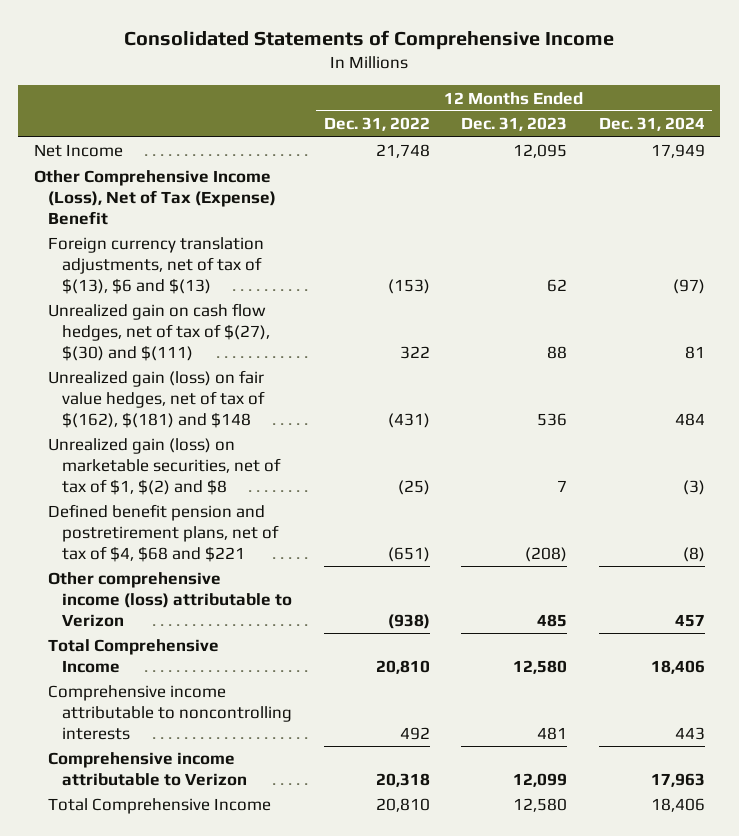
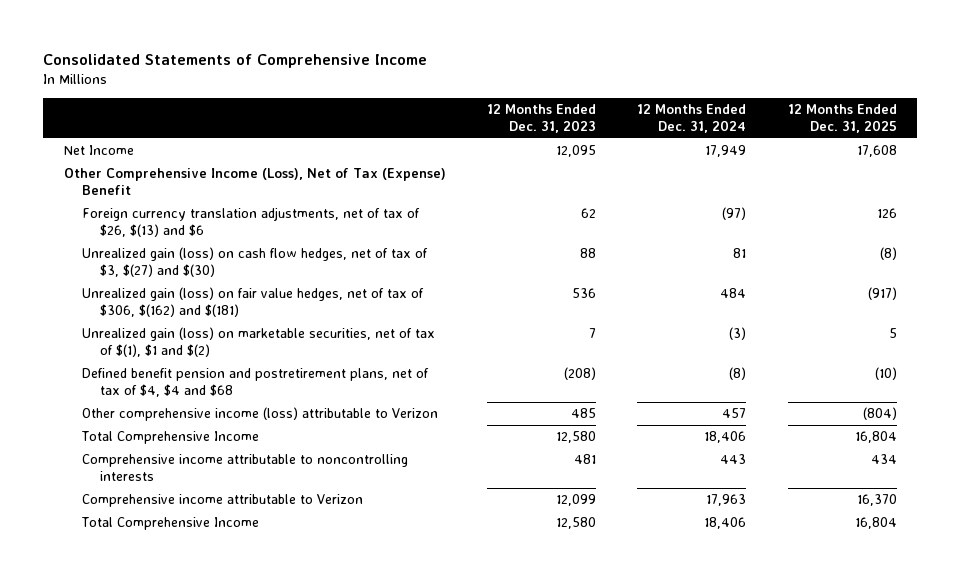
[323,117,430,132] Dec. 31, 2022 -> none
none -> [787,104,897,134] 12 Months Ended Dec. 31, 2025
[48,237,265,294] Foreign currency translation adjustments, net of tax of $(13), $6 and $(13) -> [81,207,420,238] Foreign currency translation adjustments, net of tax of $26, $(13) and $6
[48,303,271,361] Unrealized gain on cash flow hedges, net of tax of $(27), $(30) and $(111) -> [81,247,428,278] Unrealized gain (loss) on cash flow hedges, net of tax of $3, $(27) and $(30)
[48,370,266,428] Unrealized gain (loss) on fair value hedges, net of tax of $(162), $(181) and $148 -> [81,287,424,318] Unrealized gain (loss) on fair value hedges, net of tax of $306, $(162) and $(181)
[48,438,282,495] Unrealized gain (loss) on marketable securities, net of tax of $1, $(2) and $8 -> [81,327,435,358] Unrealized gain (loss) on marketable securities, net of tax of $(1), $1 and $(2)
[48,504,280,562] Defined benefit pension and postretirement plans, net of tax of $4, $68 and $221 -> [81,368,429,398] Defined benefit pension and postretirement plans, net of tax of $4, $4 and $68

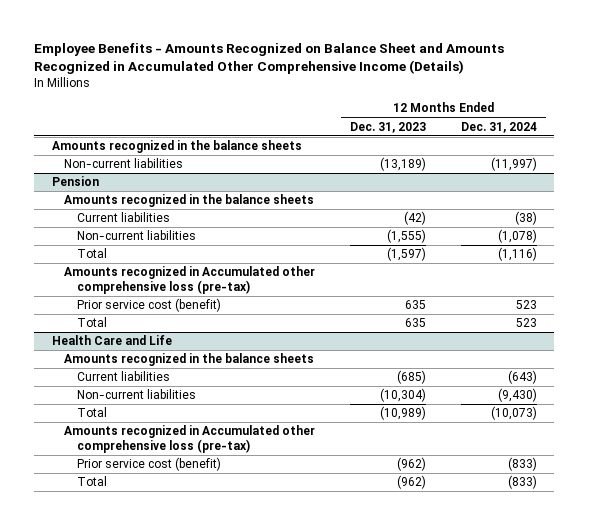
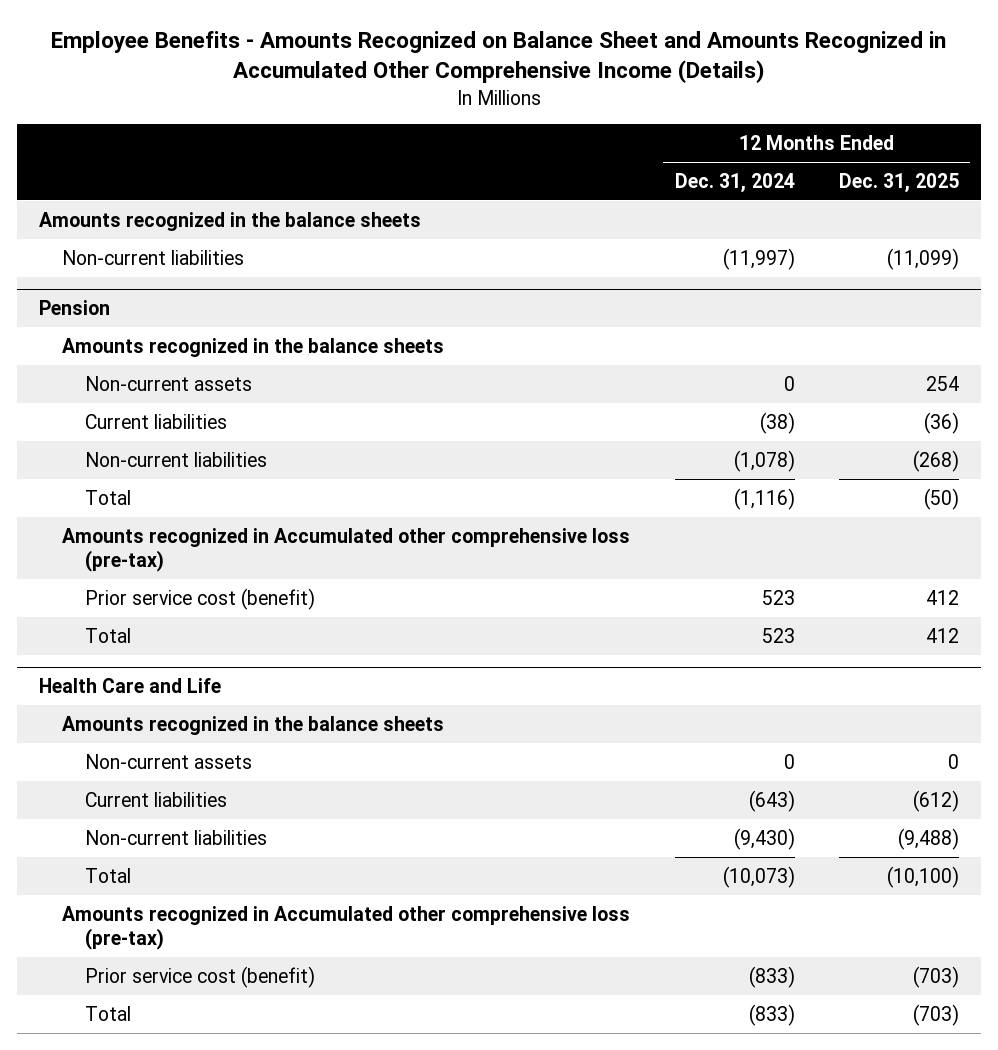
[350,121,427,133] Dec. 31, 2023 -> none
none -> [839,172,960,193] Dec. 31, 2025
none -> [85,375,253,391] Non-current assets
none -> [85,753,253,769] Non-current assets

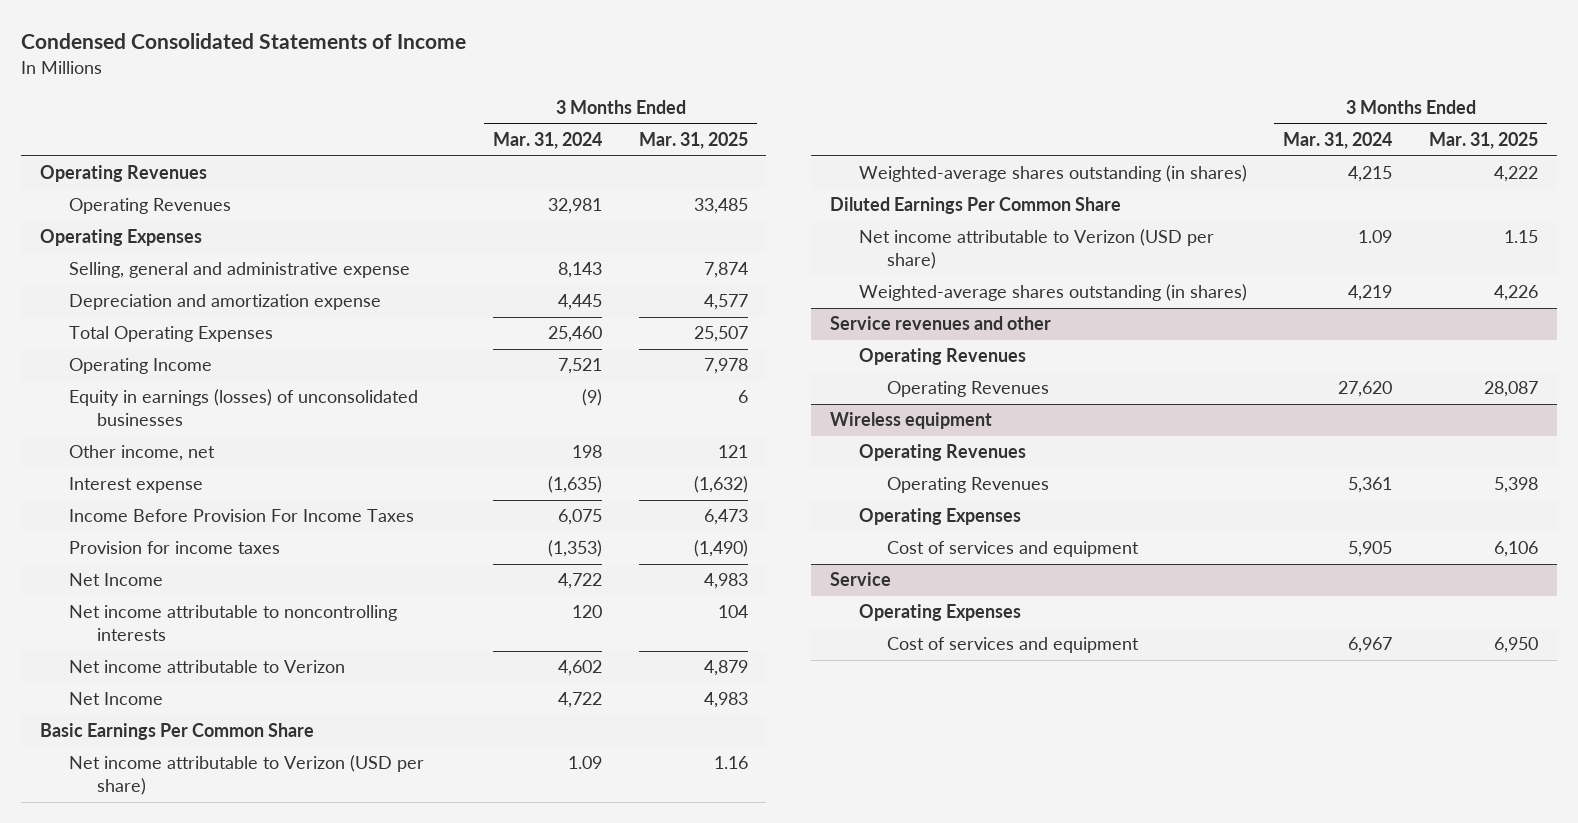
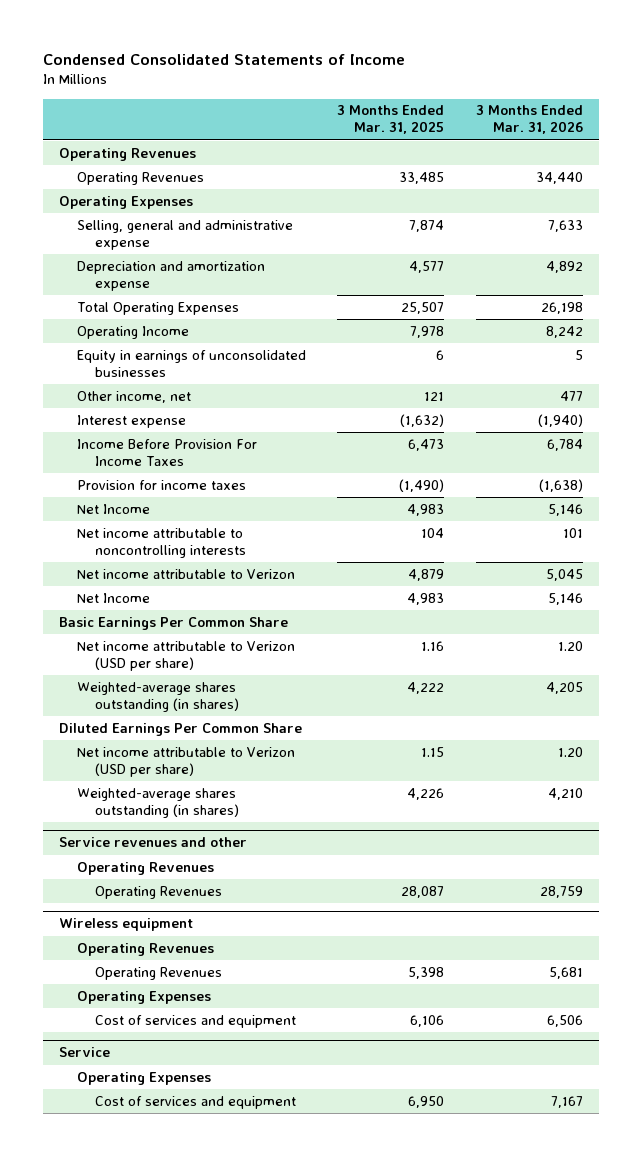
[493,132,603,150] Mar. 31, 2024 -> none
none -> [476,105,584,135] 3 Months Ended Mar. 31, 2026
[68,389,418,427] Equity in earnings (losses) of unconsolidated businesses -> [76,349,306,377] Equity in earnings of unconsolidated businesses

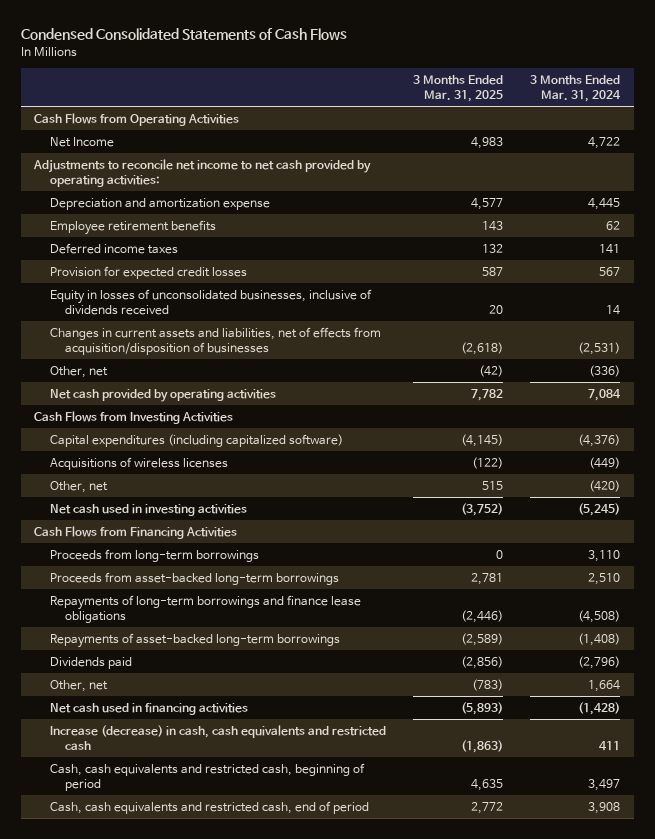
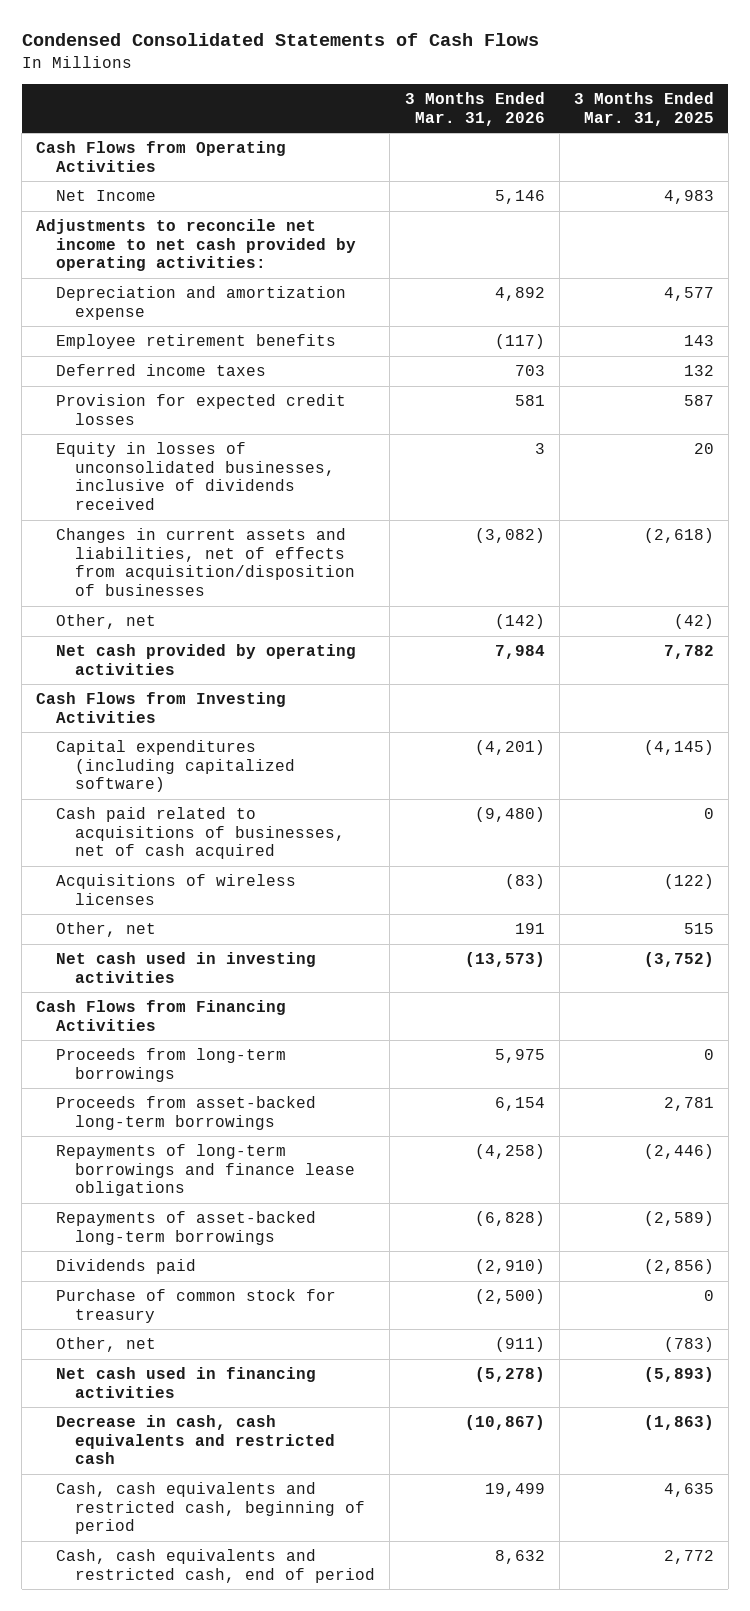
[530,74,622,103] 3 Months Ended Mar. 31, 2024 -> none
none -> [404,91,545,126] 3 Months Ended Mar. 31, 2026
none -> [55,807,346,860] Cash paid related to acquisitions of businesses, net of cash acquired
none -> [55,1289,336,1323] Purchase of common stock for treasury
[49,724,386,751] Increase (decrease) in cash, cash equivalents and restricted cash -> [55,1415,336,1465] Decrease in cash, cash equivalents and restricted cash

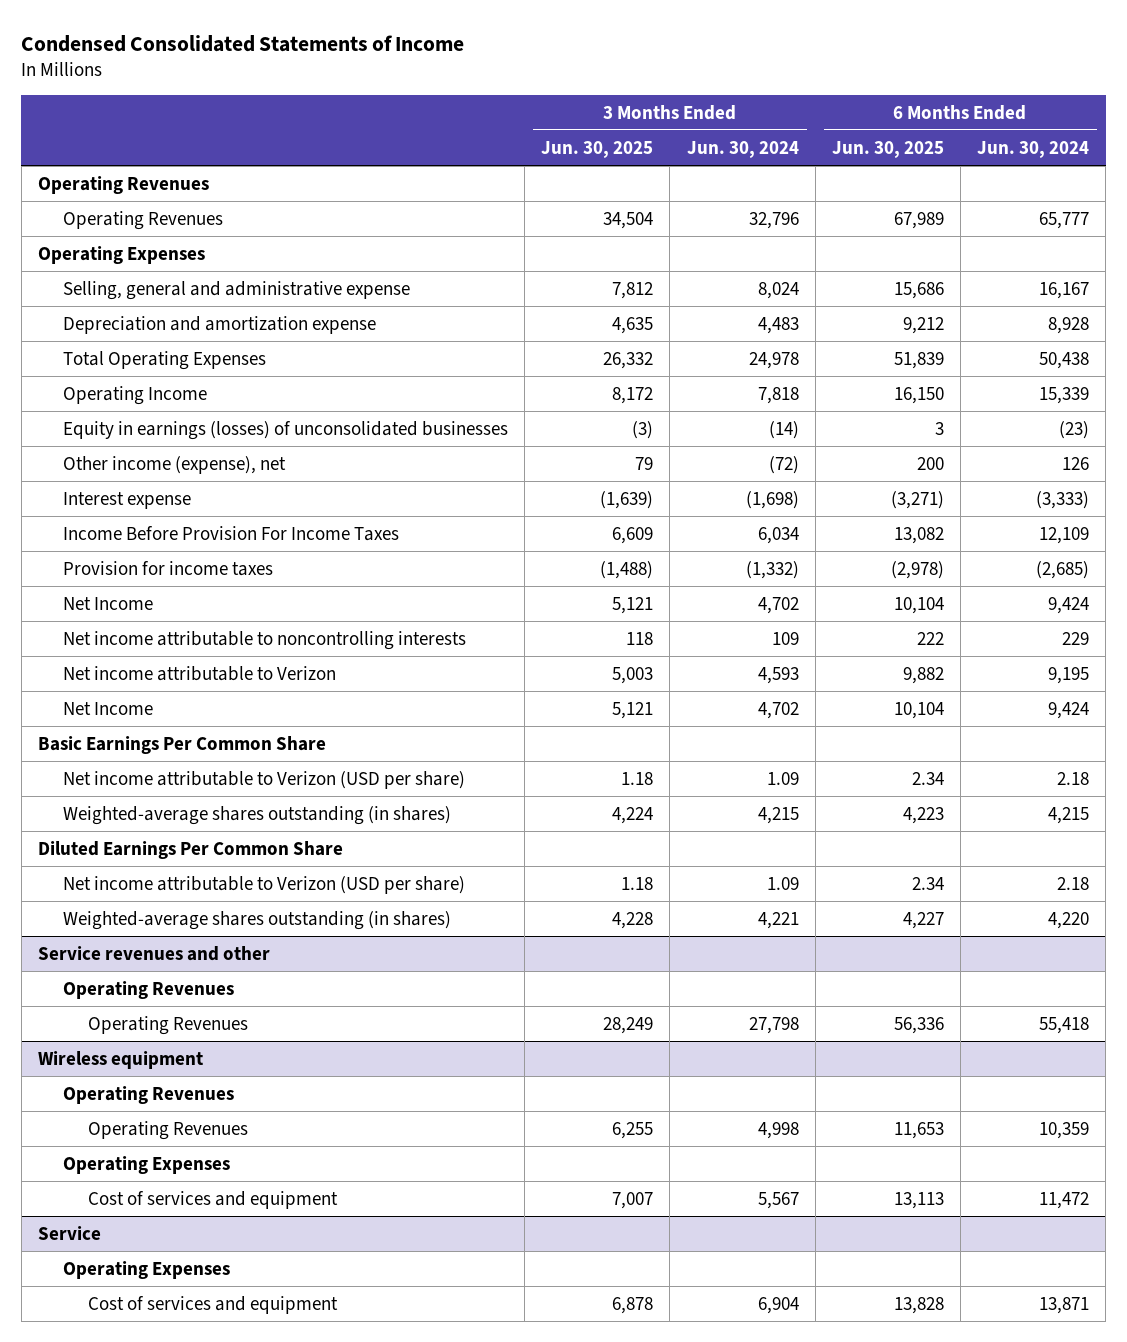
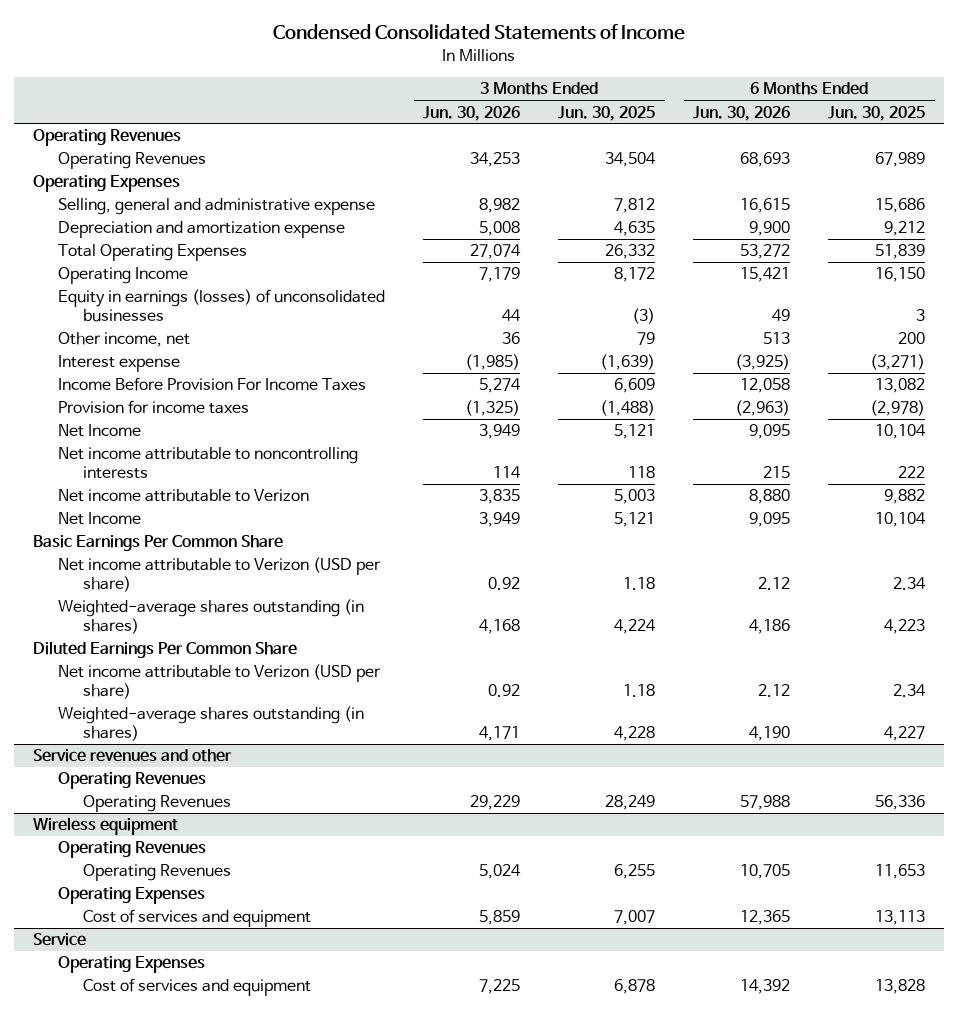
[686,140,799,158] Jun. 30, 2024 -> none
[977,140,1090,158] Jun. 30, 2024 -> none
none -> [423,105,521,121] Jun. 30, 2026
none -> [693,105,791,121] Jun. 30, 2026
[63,455,287,474] Other income (expense), net -> [58,332,191,348] Other income, net

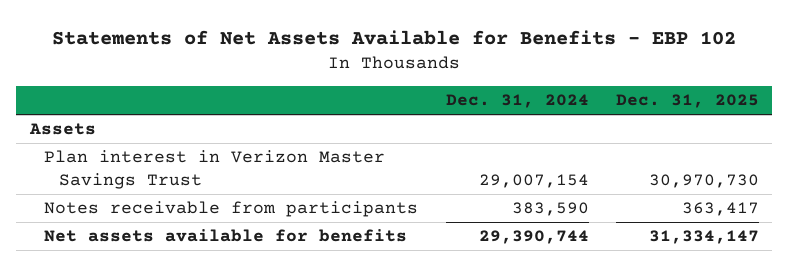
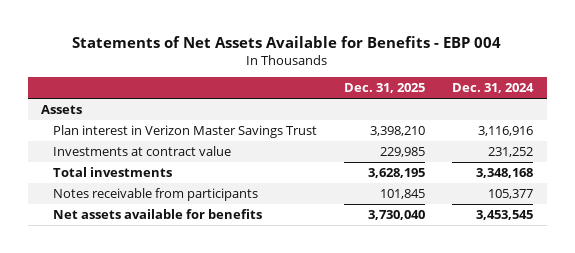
[52,29,737,45] Statements of Net Assets Available for Benefits - EBP 102 -> [72,35,502,48] Statements of Net Assets Available for Benefits - EBP 004
[478,173,589,188] 29,007,154 -> [478,125,534,136] 3,116,916
[648,173,759,188] 30,970,730 -> [370,125,426,136] 3,398,210
none -> [53,145,232,156] Investments at contract value
none -> [53,166,173,177] Total investments
[511,202,589,217] 383,590 -> [488,188,534,199] 105,377
[681,202,759,217] 363,417 -> [380,188,426,199] 101,845
[478,230,589,245] 29,390,744 -> [476,209,534,220] 3,453,545
[648,230,759,245] 31,334,147 -> [368,209,426,220] 3,730,040

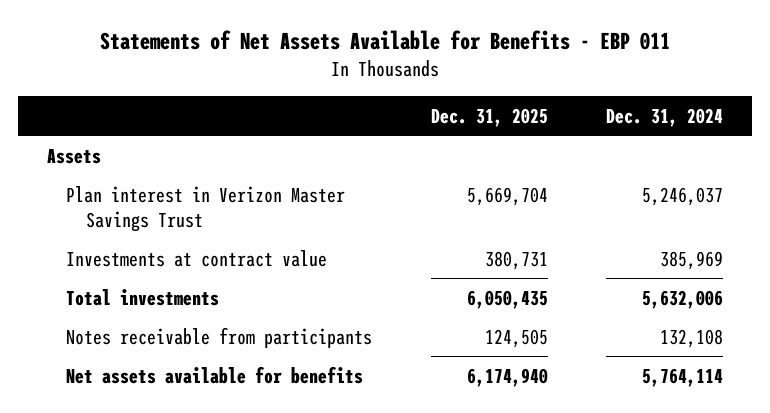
[72,35,502,48] Statements of Net Assets Available for Benefits - EBP 004 -> [100,30,671,51] Statements of Net Assets Available for Benefits - EBP 011
[370,125,426,136] 3,398,210 -> [466,186,548,206] 5,669,704
[478,125,534,136] 3,116,916 -> [642,186,724,206] 5,246,037
[380,146,426,157] 229,985 -> [484,250,548,270] 380,731
[488,146,534,157] 231,252 -> [660,250,724,270] 385,969
[368,167,426,178] 3,628,195 -> [466,289,548,309] 6,050,435
[476,167,534,178] 3,348,168 -> [642,289,724,309] 5,632,006
[380,188,426,199] 101,845 -> [484,328,548,348] 124,505
[488,188,534,199] 105,377 -> [660,328,724,348] 132,108
[368,209,426,220] 3,730,040 -> [466,367,548,387] 6,174,940
[476,209,534,220] 3,453,545 -> [642,367,724,387] 5,764,114

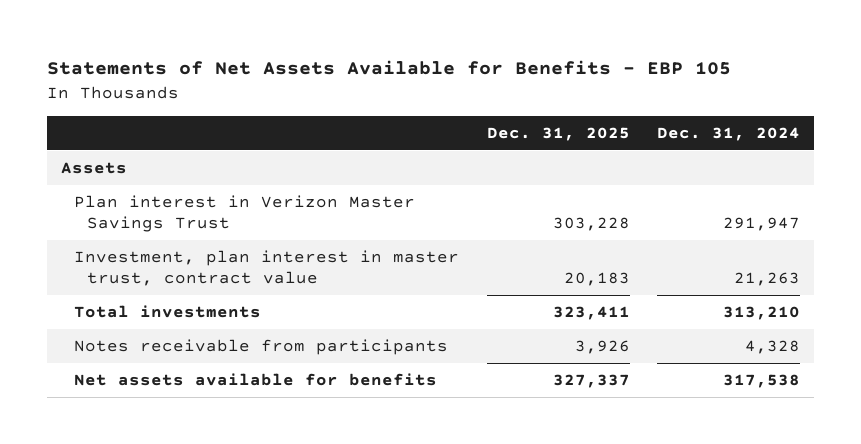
[100,30,671,51] Statements of Net Assets Available for Benefits - EBP 011 -> [47,60,732,76] Statements of Net Assets Available for Benefits - EBP 105
[466,186,548,206] 5,669,704 -> [552,216,630,231] 303,228
[642,186,724,206] 5,246,037 -> [723,216,801,231] 291,947
[66,249,328,267] Investments at contract value -> [73,250,459,286] Investment, plan interest in master trust, contract value
[484,250,548,270] 380,731 -> [563,271,630,286] 20,183
[660,250,724,270] 385,969 -> [734,271,801,286] 21,263
[466,289,548,309] 6,050,435 -> [552,306,630,321] 323,411
[642,289,724,309] 5,632,006 -> [723,306,801,321] 313,210
[484,328,548,348] 124,505 -> [574,340,630,355] 3,926
[660,328,724,348] 132,108 -> [745,340,801,355] 4,328
[466,367,548,387] 6,174,940 -> [552,374,630,389] 327,337
[642,367,724,387] 5,764,114 -> [723,374,801,389] 317,538

